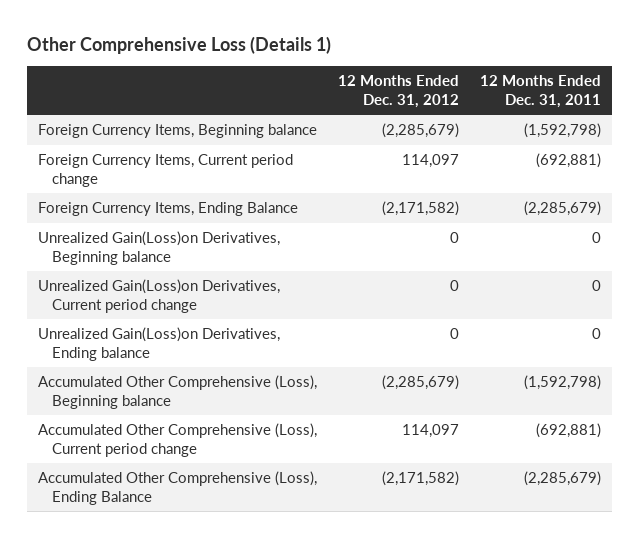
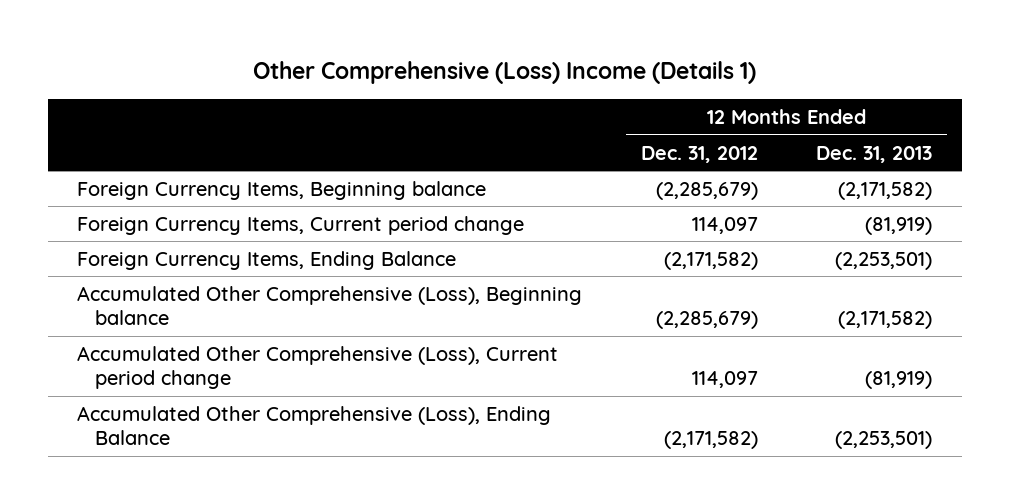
[27,35,332,54] Other Comprehensive Loss (Details 1) -> [252,61,756,85] Other Comprehensive (Loss) Income (Details 1)
[480,75,602,108] 12 Months Ended Dec. 31, 2011 -> none
none -> [816,145,933,163] Dec. 31, 2013
[37,231,280,266] Unrealized Gain(Loss)on Derivatives, Beginning balance -> none
[37,279,280,314] Unrealized Gain(Loss)on Derivatives, Current period change -> none
[37,327,280,362] Unrealized Gain(Loss)on Derivatives, Ending balance -> none

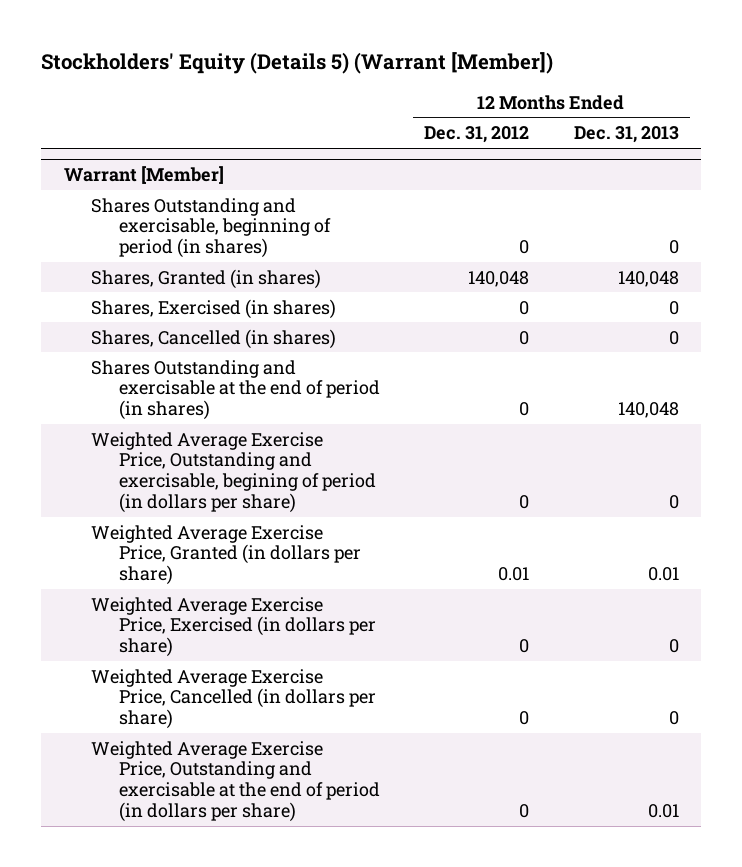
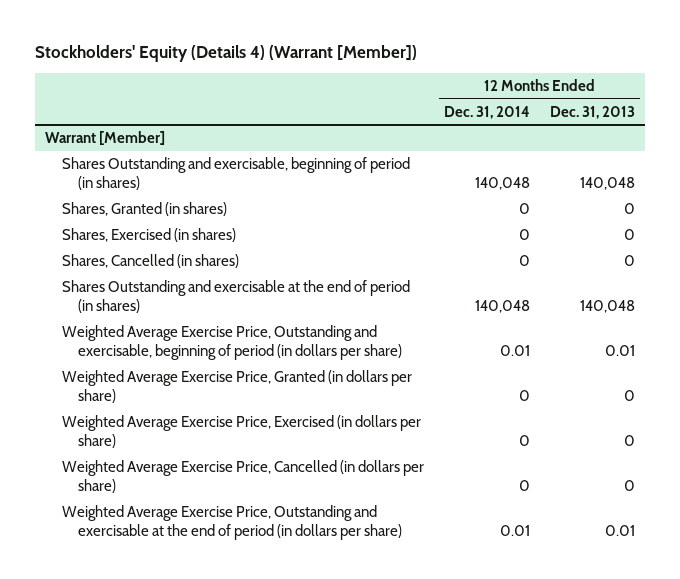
[41,52,554,75] Stockholders' Equity (Details 5) (Warrant [Member]) -> [34,44,417,62] Stockholders' Equity (Details 4) (Warrant [Member])
[424,126,530,144] Dec. 31, 2012 -> none
none -> [444,105,531,119] Dec. 31, 2014
[668,240,679,255] 0 -> [580,177,636,191] 140,048
[617,270,679,287] 140,048 -> [624,203,636,215] 0
[91,431,376,513] Weighted Average Exercise Price, Outstanding and exercisable, begining of period (in dollars per share) -> [61,325,403,361] Weighted Average Exercise Price, Outstanding and exercisable, beginning of period (in dollars per share)
[668,494,679,509] 0 -> [605,345,636,357] 0.01
[647,567,679,582] 0.01 -> [624,390,636,402] 0

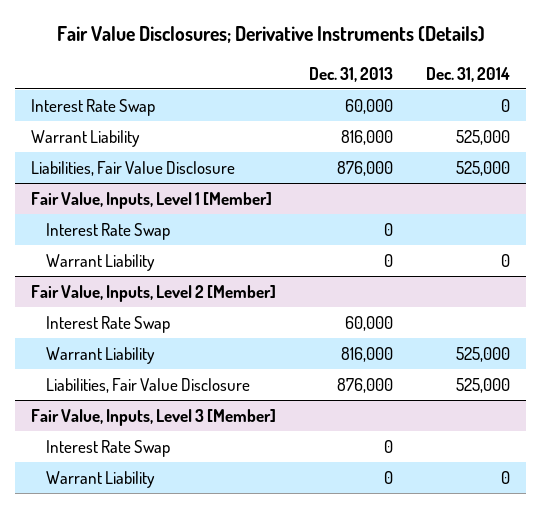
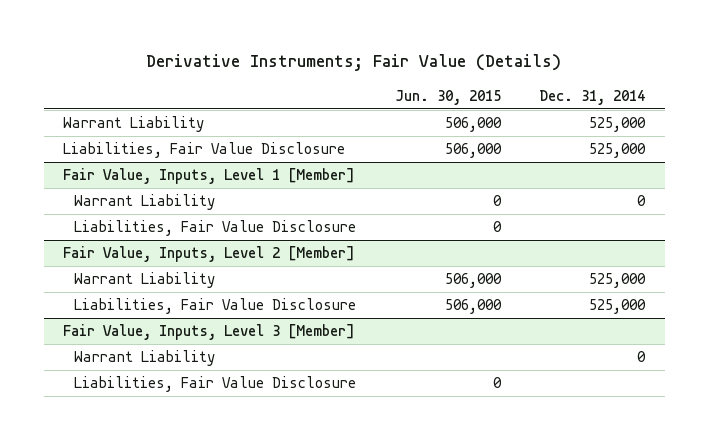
[56,26,485,44] Fair Value Disclosures; Derivative Instruments (Details) -> [146,54,562,72] Derivative Instruments; Fair Value (Details)
[309,66,394,82] Dec. 31, 2013 -> none
none -> [394,89,501,105] Jun. 30, 2015
[31,98,156,116] Interest Rate Swap -> none
[46,222,171,240] Interest Rate Swap -> none
none -> [73,220,356,237] Liabilities, Fair Value Disclosure
[46,315,171,333] Interest Rate Swap -> none
[46,439,171,457] Interest Rate Swap -> none
none -> [73,376,356,393] Liabilities, Fair Value Disclosure

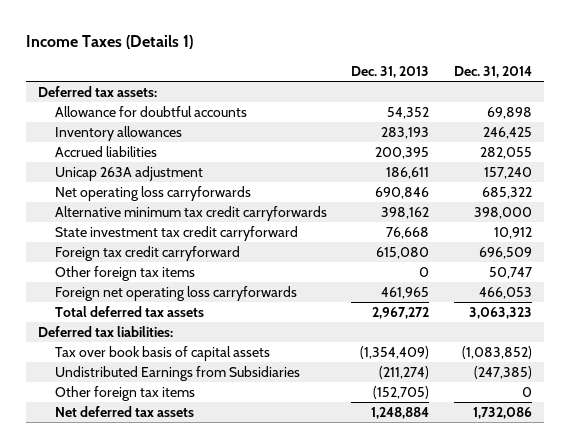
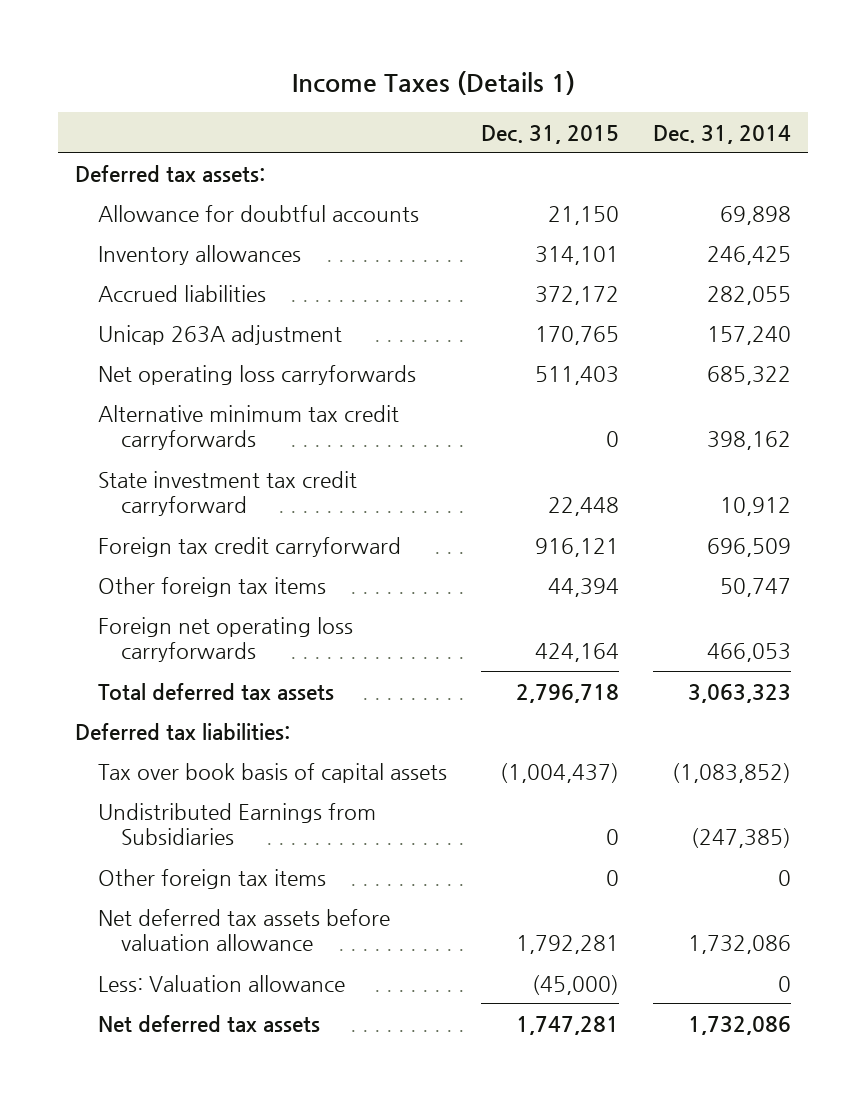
[351,65,430,78] Dec. 31, 2013 -> none
none -> [480,124,619,144] Dec. 31, 2015
[474,206,533,219] 398,000 -> [707,431,792,451] 398,162
none -> [97,908,390,952] Net deferred tax assets before valuation allowance
none -> [97,974,345,992] Less: Valuation allowance

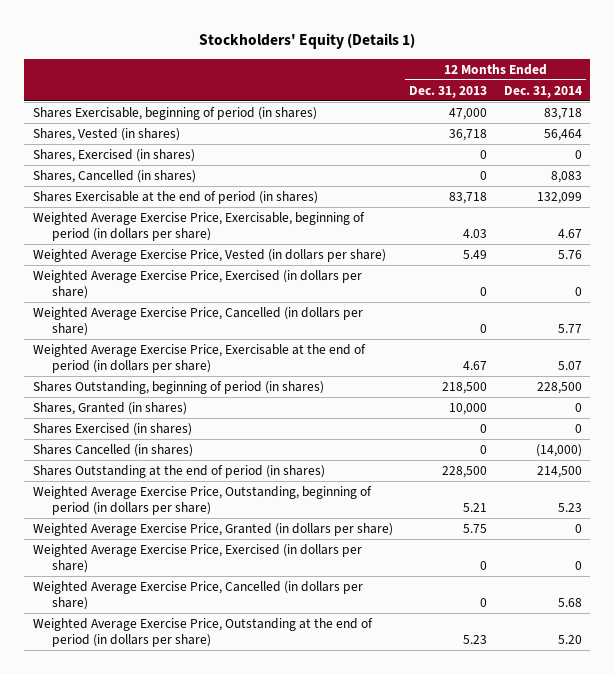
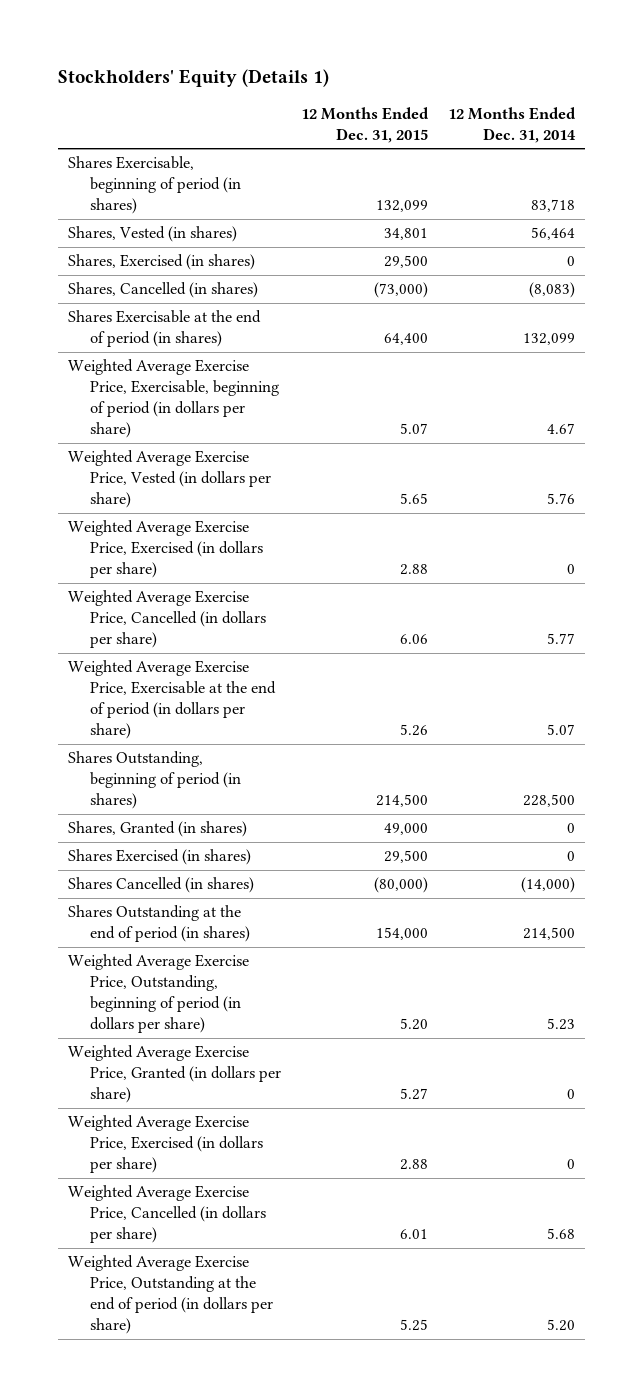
[409,85,488,98] Dec. 31, 2013 -> none
none -> [301,106,430,143] 12 Months Ended Dec. 31, 2015
[550,170,582,183] 8,083 -> [529,282,576,299] (8,083)

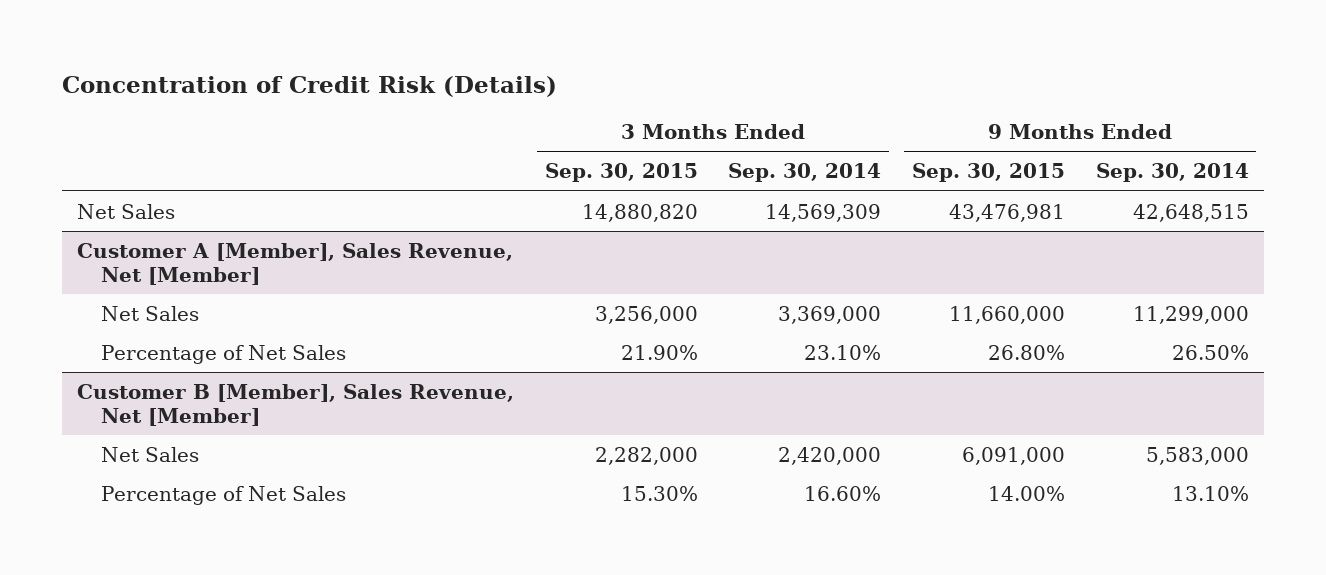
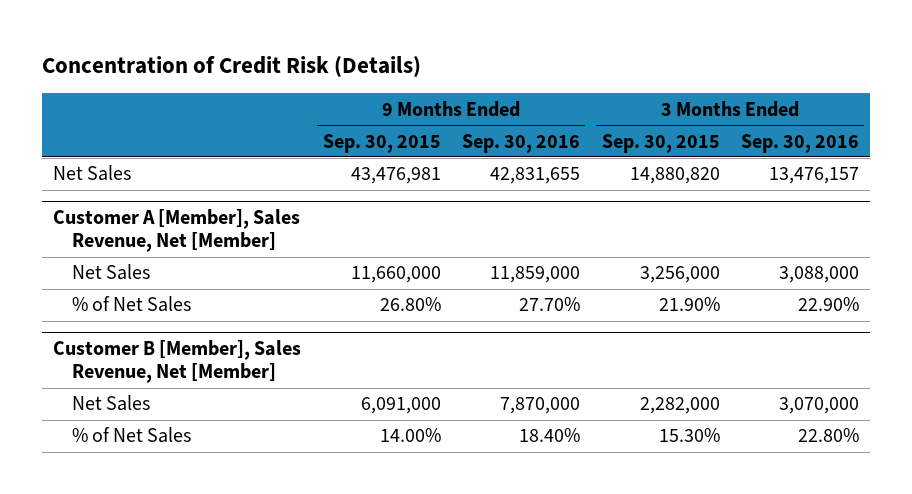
[728,163,882,183] Sep. 30, 2014 -> none
[1095,163,1249,183] Sep. 30, 2014 -> none
none -> [462,133,581,153] Sep. 30, 2016
none -> [741,133,860,153] Sep. 30, 2016
[100,344,346,364] Percentage of Net Sales -> [71,296,191,313] % of Net Sales
[100,485,346,505] Percentage of Net Sales -> [71,427,191,444] % of Net Sales

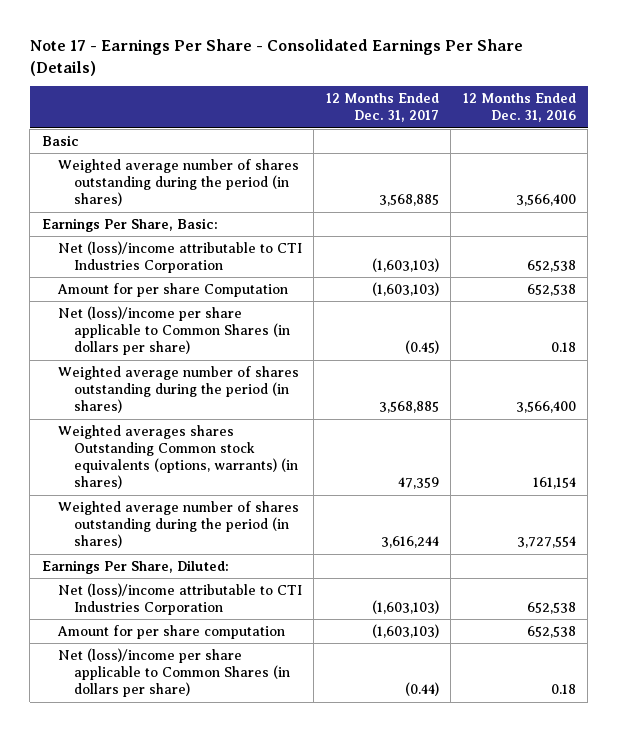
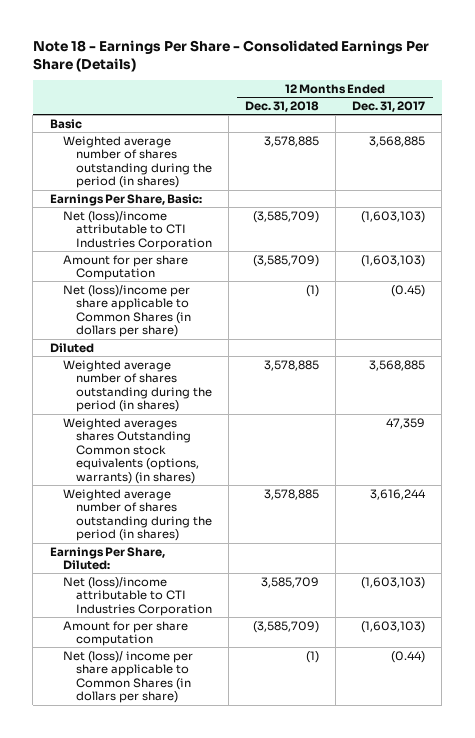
[29,39,523,76] Note 17 - Earnings Per Share - Consolidated Earnings Per Share (Details) -> [32,39,429,72] Note 18 - Earnings Per Share - Consolidated Earnings Per Share (Details)
[462,93,576,123] 12 Months Ended Dec. 31, 2016 -> none
none -> [245,101,320,113] Dec. 31, 2018
none -> [49,342,94,353] Diluted
[57,647,290,698] Net (loss)/income per share applicable to Common Shares (in dollars per share) -> [62,650,193,704] Net (loss)/ income per share applicable to Common Shares (in dollars per share)

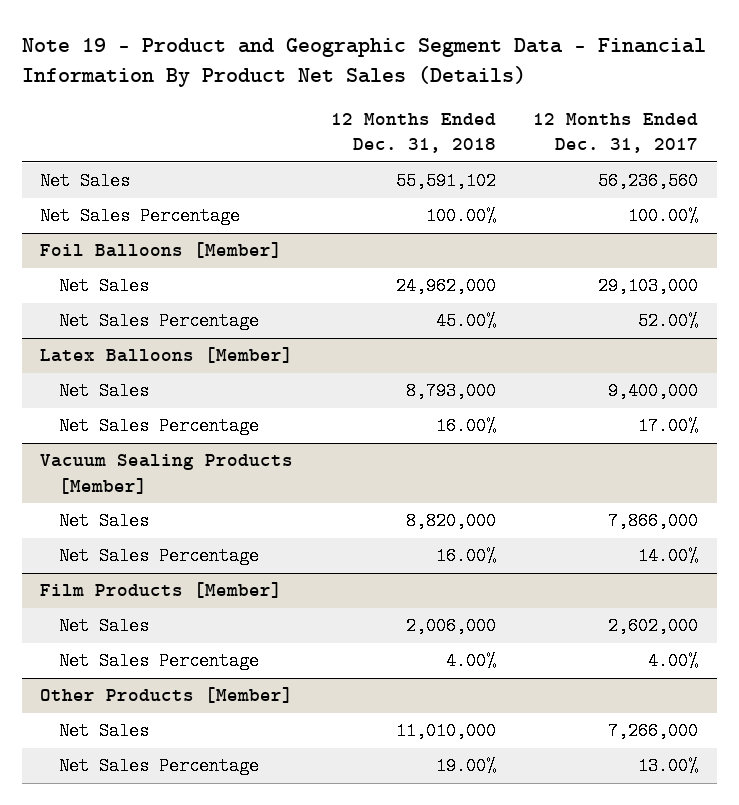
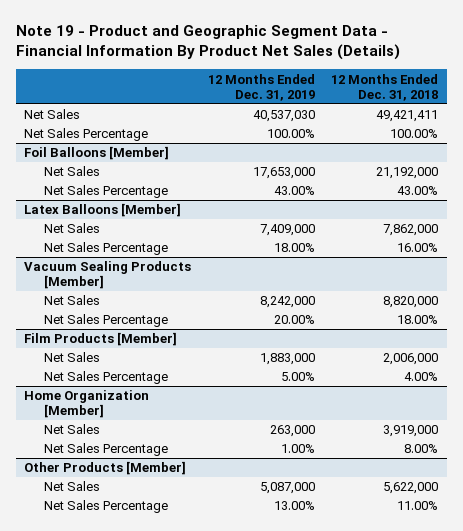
[533,113,699,154] 12 Months Ended Dec. 31, 2017 -> none
none -> [207,73,315,101] 12 Months Ended Dec. 31, 2019
[395,172,496,191] 55,591,102 -> [376,110,439,123] 49,421,411
[395,277,496,296] 24,962,000 -> [376,167,439,180] 21,192,000
[435,312,496,331] 45.00% -> [397,186,439,196] 43.00%
[405,382,496,401] 8,793,000 -> [383,224,439,237] 7,862,000
[435,547,496,566] 16.00% -> [397,315,439,325] 18.00%
none -> [24,390,150,419] Home Organization [Member]
none -> [43,424,100,435] Net Sales
none -> [43,443,168,457] Net Sales Percentage
[395,722,496,741] 11,010,000 -> [383,482,439,495] 5,622,000
[435,757,496,776] 19.00% -> [397,501,439,511] 11.00%

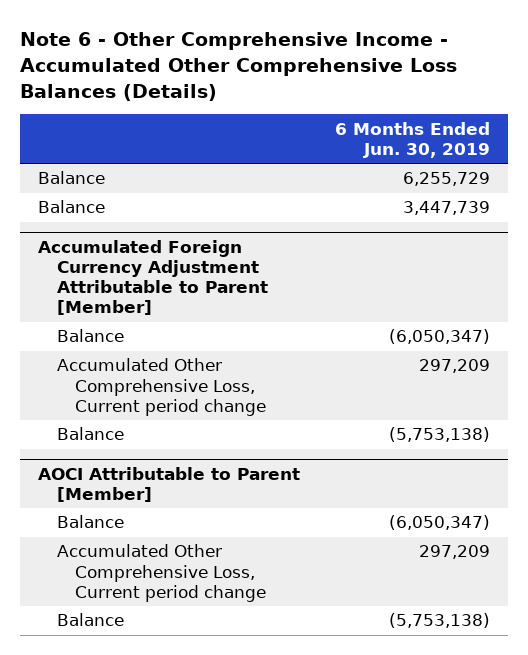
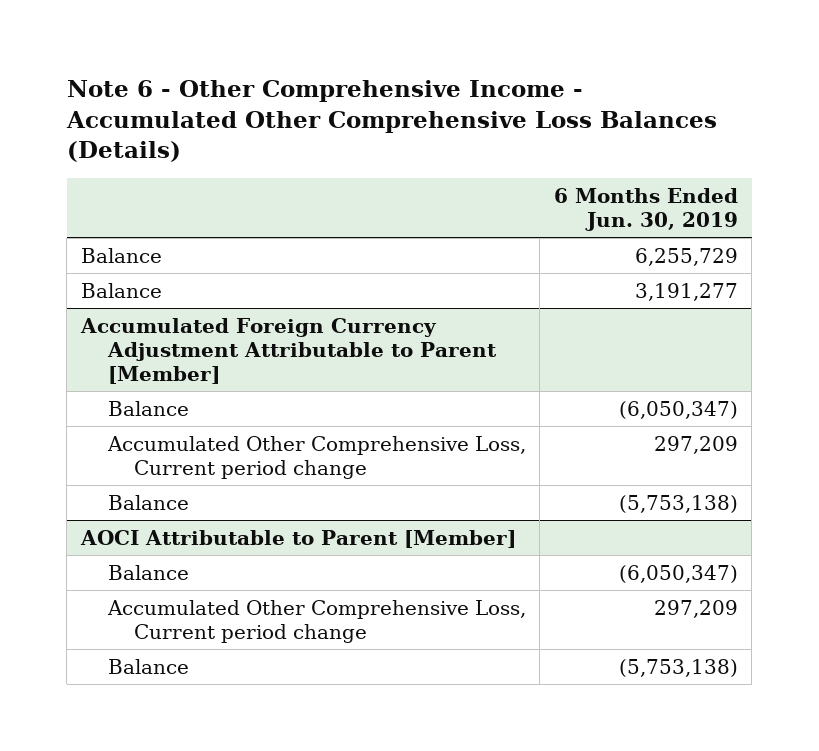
[403,201,491,216] 3,447,739 -> [634,282,738,301] 3,191,277

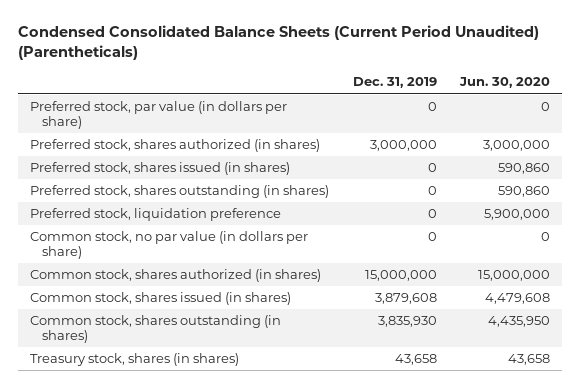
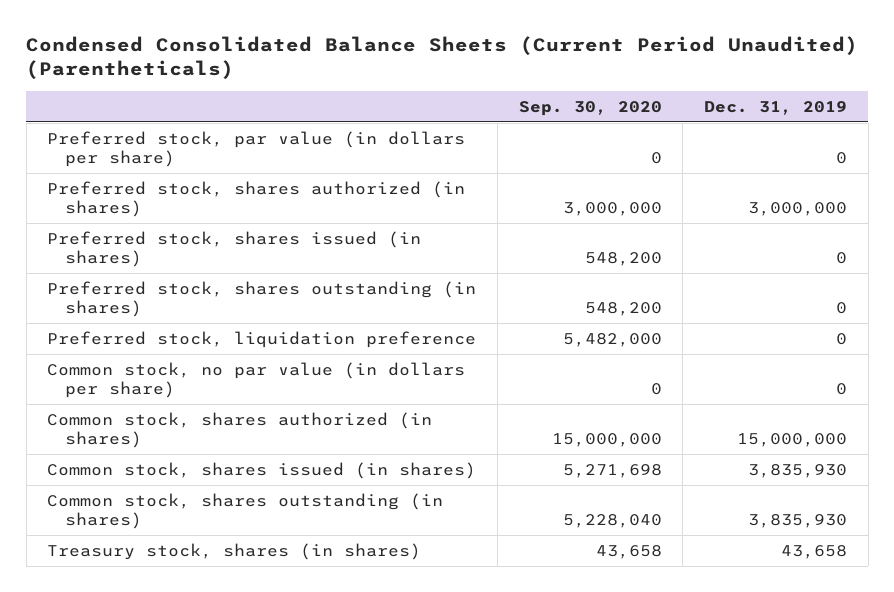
[459,77,551,89] Jun. 30, 2020 -> none
none -> [518,100,662,116] Sep. 30, 2020
[374,293,437,305] 3,879,608 -> [747,464,847,479] 3,835,930

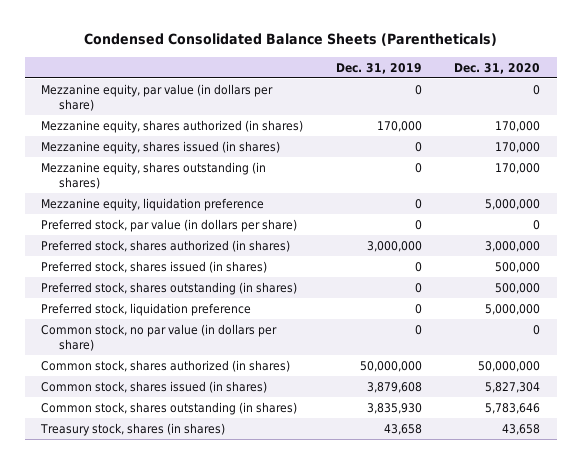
[26,35,859,80] Condensed Consolidated Balance Sheets (Current Period Unaudited) (Parentheticals) -> [83,33,497,47] Condensed Consolidated Balance Sheets (Parentheticals)
[518,100,662,116] Sep. 30, 2020 -> none
none -> [454,62,541,74] Dec. 31, 2020
none -> [41,83,274,112] Mezzanine equity, par value (in dollars per share)
none -> [41,119,304,133] Mezzanine equity, shares authorized (in shares)
none -> [41,140,281,154] Mezzanine equity, shares issued (in shares)
none -> [41,161,267,190] Mezzanine equity, shares outstanding (in shares)
none -> [41,197,265,211] Mezzanine equity, liquidation preference
[736,433,847,448] 15,000,000 -> [359,360,422,372] 50,000,000
[747,464,847,479] 3,835,930 -> [366,381,422,393] 3,879,608

